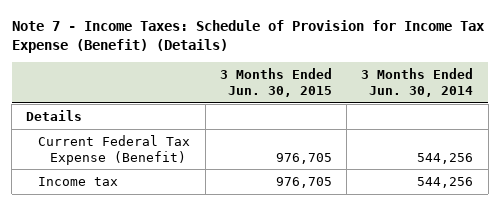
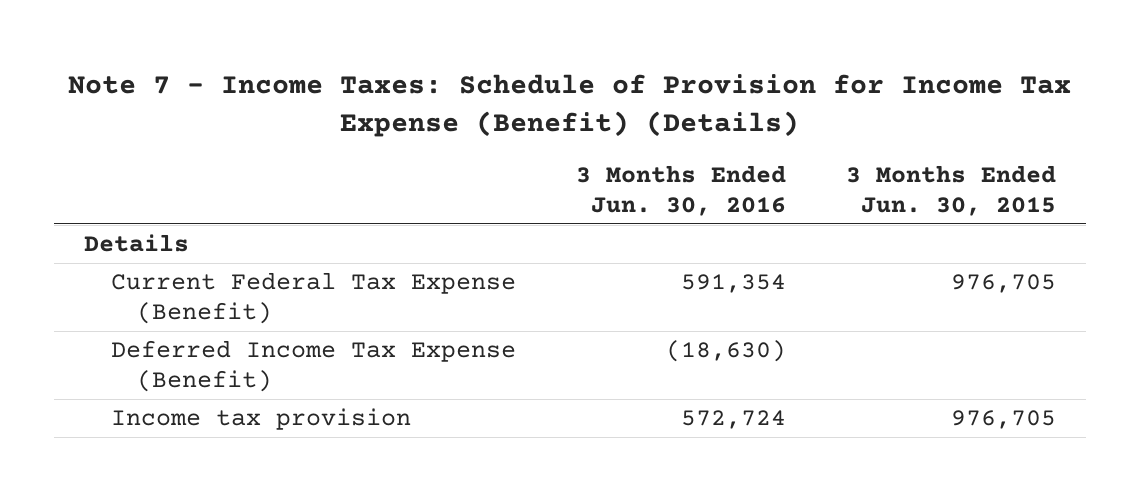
[361,68,474,97] 3 Months Ended Jun. 30, 2014 -> none
none -> [575,165,786,217] 3 Months Ended Jun. 30, 2016
none -> [110,340,516,393] Deferred Income Tax Expense (Benefit)
[38,176,119,186] Income tax -> [110,408,411,431] Income tax provision

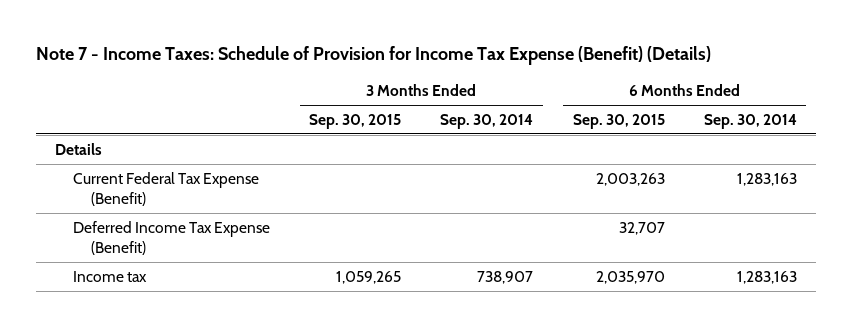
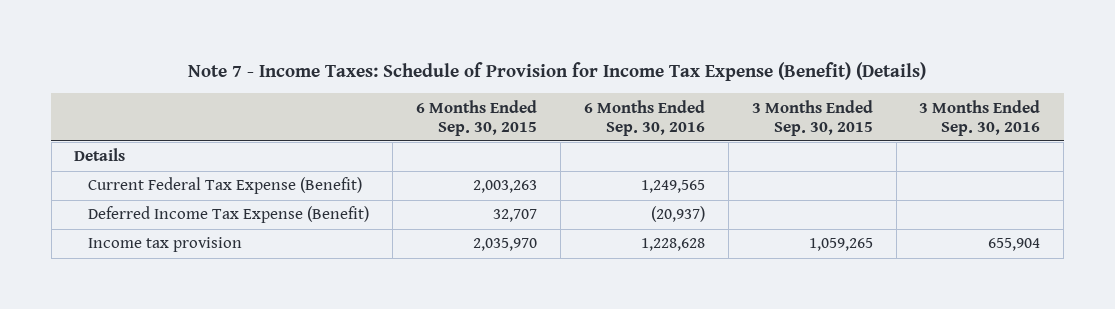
[440,113,534,129] Sep. 30, 2014 -> none
[703,113,797,129] Sep. 30, 2014 -> none
none -> [583,99,705,136] 6 Months Ended Sep. 30, 2016
none -> [919,99,1041,136] 3 Months Ended Sep. 30, 2016
[73,270,148,282] Income tax -> [88,237,243,253] Income tax provision

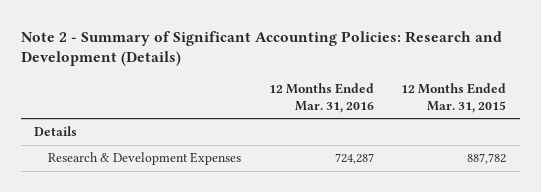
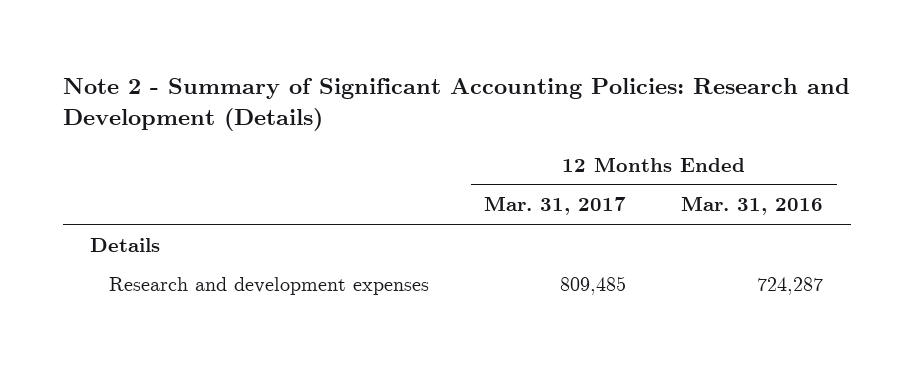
[401,83,507,113] 12 Months Ended Mar. 31, 2015 -> none
none -> [484,196,627,216] Mar. 31, 2017
[48,152,242,166] Research & Development Expenses -> [109,276,430,295] Research and development expenses

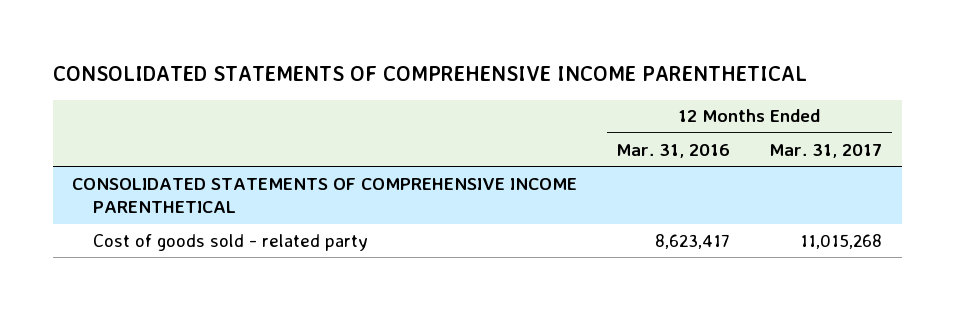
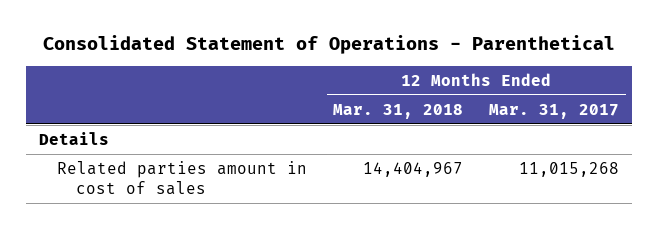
[52,66,807,82] CONSOLIDATED STATEMENTS OF COMPREHENSIVE INCOME PARENTHETICAL -> [43,34,616,54] Consolidated Statement of Operations - Parenthetical
[616,143,731,158] Mar. 31, 2016 -> none
none -> [333,103,464,119] Mar. 31, 2018
[72,177,578,214] CONSOLIDATED STATEMENTS OF COMPREHENSIVE INCOME PARENTHETICAL -> none
none -> [38,132,109,146] Details
[92,233,368,251] Cost of goods sold - related party -> [57,161,308,195] Related parties amount in cost of sales

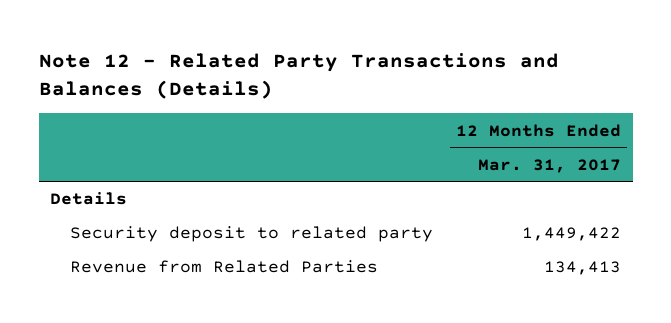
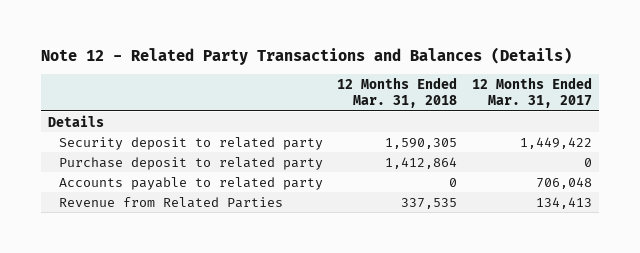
none -> [337,76,458,109] 12 Months Ended Mar. 31, 2018
none -> [58,156,323,170] Purchase deposit to related party
none -> [58,176,323,190] Accounts payable to related party

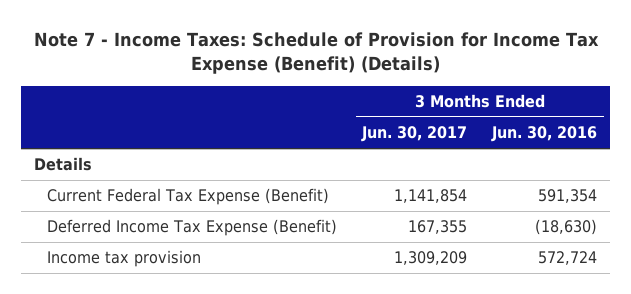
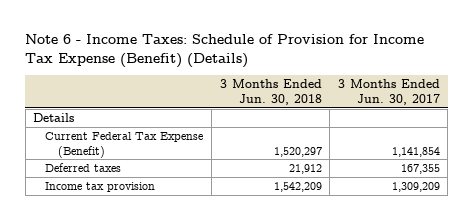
[33,31,599,75] Note 7 - Income Taxes: Schedule of Provision for Income Tax Expense (Benefit) (Details) -> [25,34,425,68] Note 6 - Income Taxes: Schedule of Provision for Income Tax Expense (Benefit) (Details)
[491,126,598,143] Jun. 30, 2016 -> none
none -> [219,79,322,105] 3 Months Ended Jun. 30, 2018
[47,219,338,237] Deferred Income Tax Expense (Benefit) -> [45,163,122,173] Deferred taxes

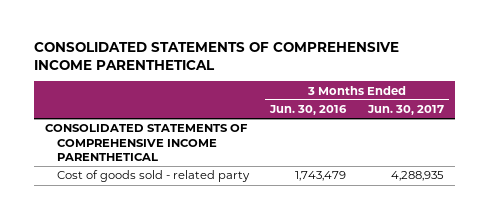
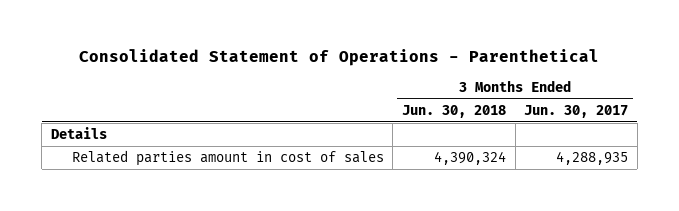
[33,41,399,70] CONSOLIDATED STATEMENTS OF COMPREHENSIVE INCOME PARENTHETICAL -> [79,49,600,67] Consolidated Statement of Operations - Parenthetical
[269,105,348,116] Jun. 30, 2016 -> none
none -> [401,104,506,118] Jun. 30, 2018
[44,124,248,161] CONSOLIDATED STATEMENTS OF COMPREHENSIVE INCOME PARENTHETICAL -> none
none -> [50,127,107,140] Details
[56,170,250,183] Cost of goods sold - related party -> [71,150,384,167] Related parties amount in cost of sales

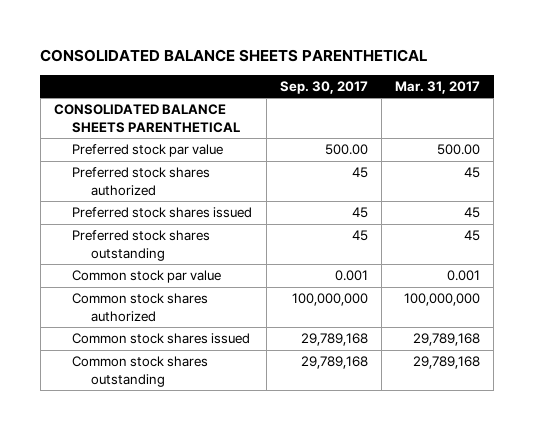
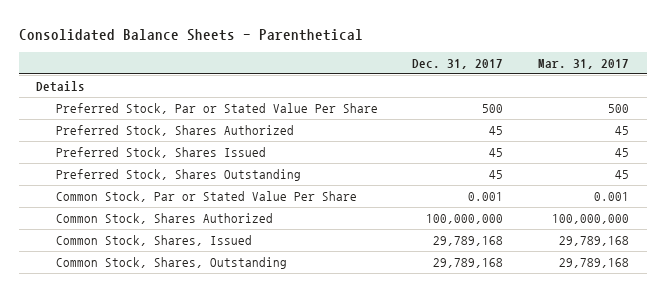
[40,49,428,63] CONSOLIDATED BALANCE SHEETS PARENTHETICAL -> [18,28,363,41] Consolidated Balance Sheets - Parenthetical
[279,80,368,94] Sep. 30, 2017 -> none
none -> [412,58,504,69] Dec. 31, 2017
[54,104,241,133] CONSOLIDATED BALANCE SHEETS PARENTHETICAL -> none
none -> [36,81,86,93] Details
[72,144,224,158] Preferred stock par value -> [55,103,378,115] Preferred Stock, Par or Stated Value Per Share
[436,144,480,156] 500.00 -> [608,104,630,114] 500
[72,167,211,196] Preferred stock shares authorized -> [55,125,294,137] Preferred Stock, Shares Authorized
[72,207,253,219] Preferred stock shares issued -> [55,147,266,159] Preferred Stock, Shares Issued
[72,230,211,261] Preferred stock shares outstanding -> [55,169,301,182] Preferred Stock, Shares Outstanding
[72,270,222,284] Common stock par value -> [55,191,357,203] Common Stock, Par or Stated Value Per Share
[72,293,209,322] Common stock shares authorized -> [55,213,273,225] Common Stock, Shares Authorized
[72,333,251,345] Common stock shares issued -> [55,235,252,247] Common Stock, Shares, Issued
[72,356,209,387] Common stock shares outstanding -> [55,257,287,270] Common Stock, Shares, Outstanding

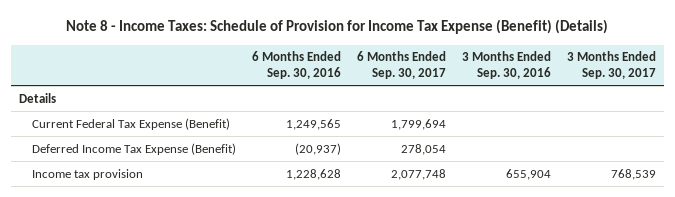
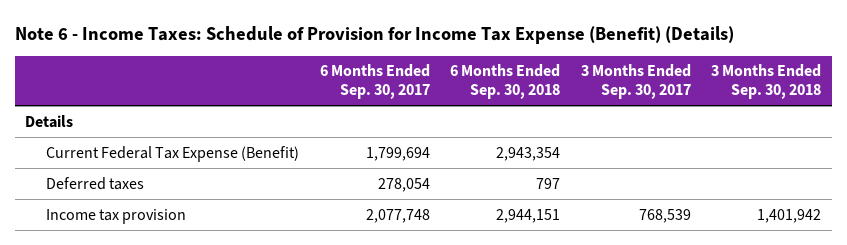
[66,19,609,35] Note 8 - Income Taxes: Schedule of Provision for Income Tax Expense (Benefit) (Details) -> [15,25,735,44] Note 6 - Income Taxes: Schedule of Provision for Income Tax Expense (Benefit) (Details)
[251,51,341,80] 6 Months Ended Sep. 30, 2016 -> none
[461,51,551,80] 3 Months Ended Sep. 30, 2016 -> none
none -> [450,64,561,100] 6 Months Ended Sep. 30, 2018
none -> [711,64,822,100] 3 Months Ended Sep. 30, 2018
[31,142,236,155] Deferred Income Tax Expense (Benefit) -> [45,176,144,190] Deferred taxes

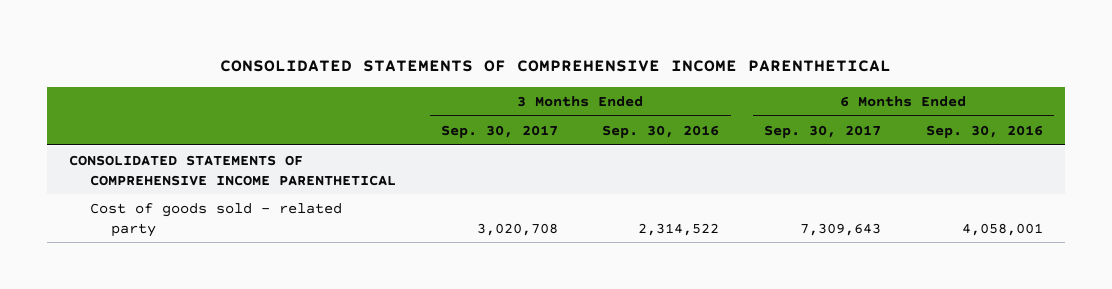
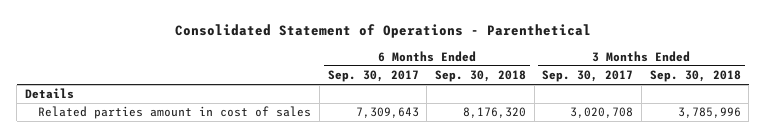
[220,60,892,73] CONSOLIDATED STATEMENTS OF COMPREHENSIVE INCOME PARENTHETICAL -> [174,24,591,39] Consolidated Statement of Operations - Parenthetical
[602,124,720,138] Sep. 30, 2016 -> none
[925,124,1043,138] Sep. 30, 2016 -> none
none -> [434,70,526,83] Sep. 30, 2018
none -> [649,70,741,83] Sep. 30, 2018
[69,155,397,186] CONSOLIDATED STATEMENTS OF COMPREHENSIVE INCOME PARENTHETICAL -> none
none -> [25,88,75,100] Details
[90,203,343,237] Cost of goods sold - related party -> [38,106,312,120] Related parties amount in cost of sales

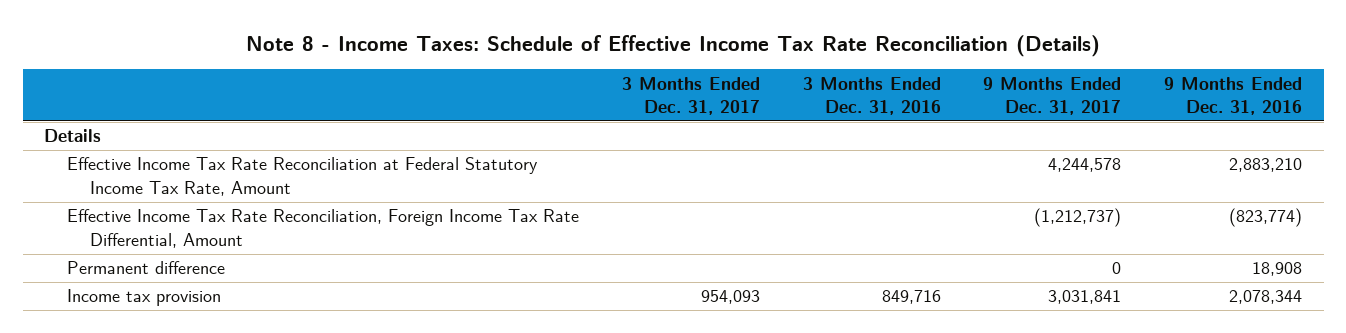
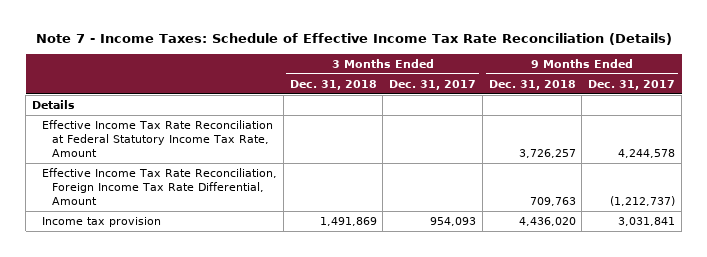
[246,35,1101,58] Note 8 - Income Taxes: Schedule of Effective Income Tax Rate Reconciliation (Details) -> [35,32,672,45] Note 7 - Income Taxes: Schedule of Effective Income Tax Rate Reconciliation (Details)
[802,76,941,116] 3 Months Ended Dec. 31, 2016 -> none
[1164,76,1303,116] 9 Months Ended Dec. 31, 2016 -> none
none -> [289,79,377,90] Dec. 31, 2018
none -> [488,79,576,90] Dec. 31, 2018
[67,261,226,275] Permanent difference -> none

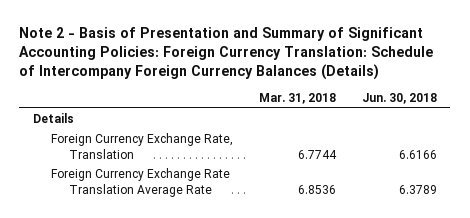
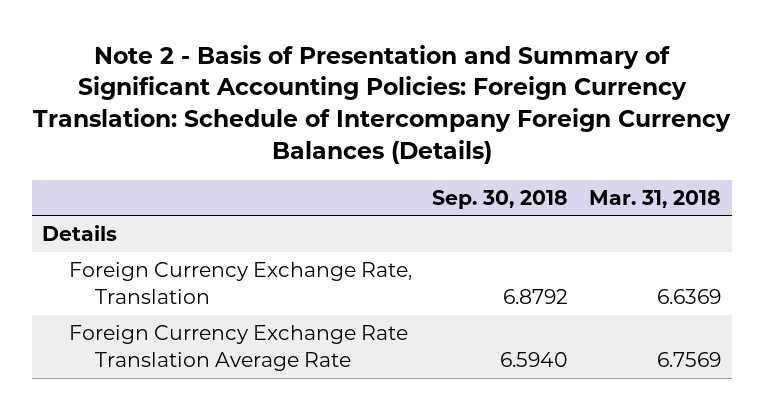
[362,93,438,105] Jun. 30, 2018 -> none
none -> [432,189,569,209] Sep. 30, 2018
[298,149,338,159] 6.7744 -> [657,288,722,304] 6.6369
[298,184,337,194] 6.8536 -> [657,351,722,367] 6.7569

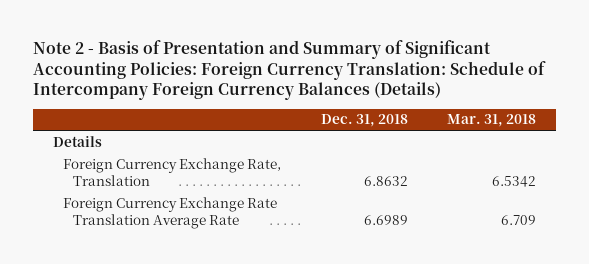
[432,189,569,209] Sep. 30, 2018 -> none
none -> [320,114,408,128] Dec. 31, 2018
[657,288,722,304] 6.6369 -> [492,175,537,187] 6.5342
[657,351,722,367] 6.7569 -> [501,214,537,225] 6.709

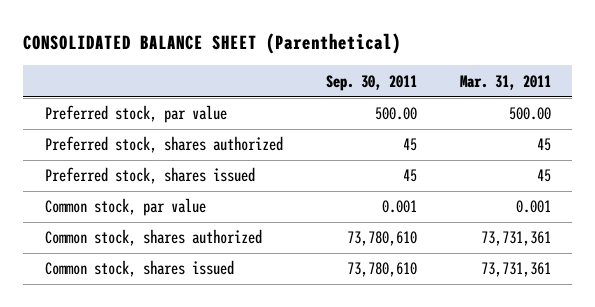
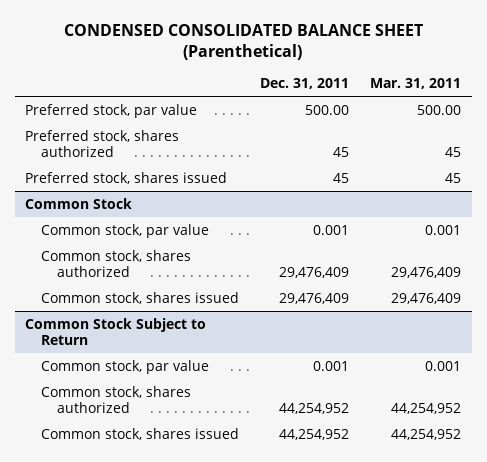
[23,32,402,54] CONSOLIDATED BALANCE SHEET (Parenthetical) -> [64,23,424,60] CONDENSED CONSOLIDATED BALANCE SHEET (Parenthetical)
[325,74,417,91] Sep. 30, 2011 -> none
none -> [260,78,350,90] Dec. 31, 2011
none -> [25,197,133,209] Common Stock
[480,231,551,247] 73,731,361 -> [391,266,462,278] 29,476,409
[480,262,551,278] 73,731,361 -> [391,292,462,304] 29,476,409
none -> [25,317,207,345] Common Stock Subject to Return
none -> [41,359,210,374] Common stock, par value
none -> [41,385,192,413] Common stock, shares authorized
none -> [41,427,240,440] Common stock, shares issued

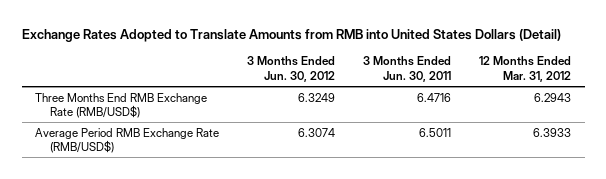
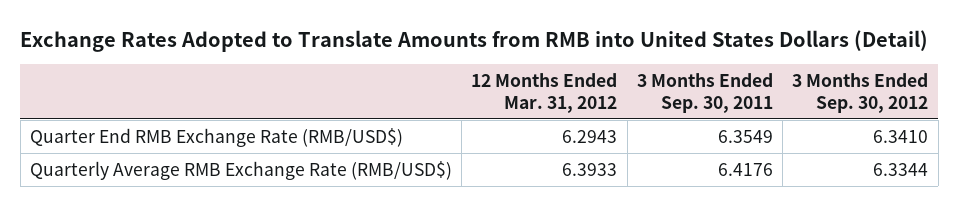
[247,56,336,82] 3 Months Ended Jun. 30, 2012 -> none
[363,56,452,82] 3 Months Ended Jun. 30, 2011 -> none
none -> [636,72,773,113] 3 Months Ended Sep. 30, 2011
none -> [792,72,929,113] 3 Months Ended Sep. 30, 2012
[35,92,208,119] Three Months End RMB Exchange Rate (RMB/USD$) -> [29,127,403,147] Quarter End RMB Exchange Rate (RMB/USD$)
[35,127,220,154] Average Period RMB Exchange Rate (RMB/USD$) -> [29,160,452,180] Quarterly Average RMB Exchange Rate (RMB/USD$)

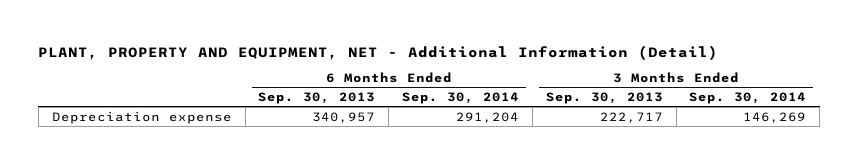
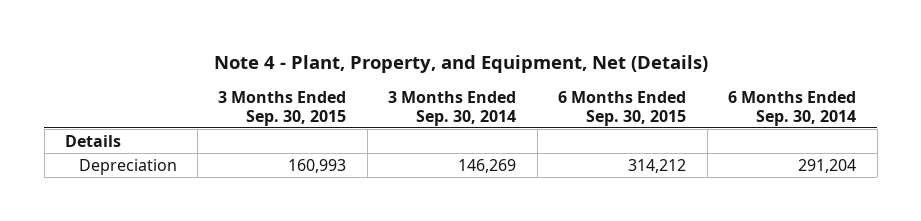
[38,44,719,60] PLANT, PROPERTY AND EQUIPMENT, NET - Additional Information (Detail) -> [213,55,708,74] Note 4 - Plant, Property, and Equipment, Net (Details)
[258,92,376,105] Sep. 30, 2013 -> none
[545,92,663,105] Sep. 30, 2013 -> none
none -> [218,90,347,126] 3 Months Ended Sep. 30, 2015
none -> [558,90,687,126] 6 Months Ended Sep. 30, 2015
none -> [65,134,122,147] Details
[51,110,232,124] Depreciation expense -> [78,158,177,175] Depreciation

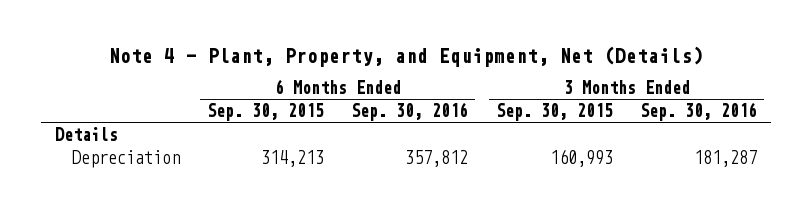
[388,90,517,126] 3 Months Ended Sep. 30, 2014 -> none
[728,90,857,126] 6 Months Ended Sep. 30, 2014 -> none
none -> [351,102,469,122] Sep. 30, 2016
none -> [640,102,758,122] Sep. 30, 2016
[628,158,687,173] 314,212 -> [261,149,325,167] 314,213

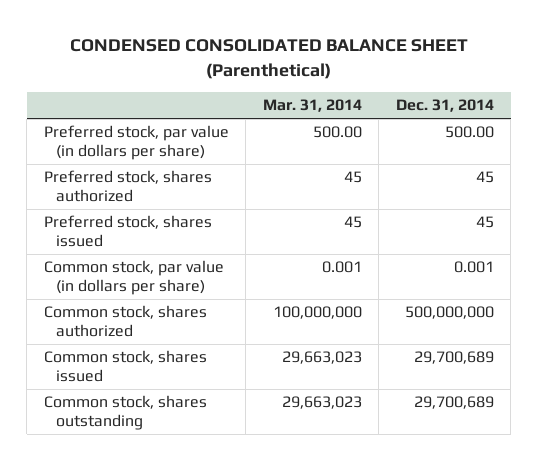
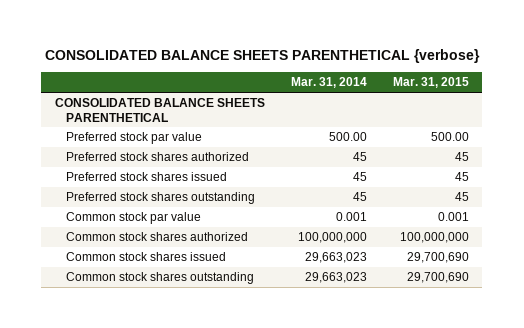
[69,39,468,79] CONDENSED CONSOLIDATED BALANCE SHEET (Parenthetical) -> [44,49,480,64] CONSOLIDATED BALANCE SHEETS PARENTHETICAL {verbose}
[395,99,494,113] Dec. 31, 2014 -> none
none -> [393,77,470,89] Mar. 31, 2015
none -> [54,98,265,122] CONSOLIDATED BALANCE SHEETS PARENTHETICAL
[43,125,229,161] Preferred stock, par value (in dollars per share) -> [65,132,202,145] Preferred stock par value
[43,170,212,203] Preferred stock, shares authorized -> [65,152,249,162] Preferred stock shares authorized
[43,215,212,248] Preferred stock, shares issued -> [65,172,227,182] Preferred stock shares issued
none -> [65,192,255,205] Preferred stock shares outstanding
[43,260,224,296] Common stock, par value (in dollars per share) -> [65,212,201,225] Common stock par value
[43,305,207,338] Common stock, shares authorized -> [65,232,248,242] Common stock shares authorized
[43,350,207,383] Common stock, shares issued -> [65,252,226,262] Common stock shares issued
[43,395,207,431] Common stock, shares outstanding -> [65,272,254,285] Common stock shares outstanding

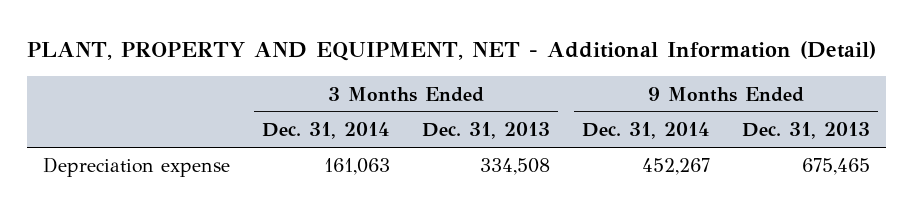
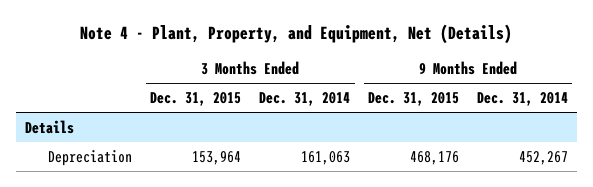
[27,41,877,62] PLANT, PROPERTY AND EQUIPMENT, NET - Additional Information (Detail) -> [80,24,513,45] Note 4 - Plant, Property, and Equipment, Net (Details)
[421,122,550,140] Dec. 31, 2013 -> none
[741,122,870,140] Dec. 31, 2013 -> none
none -> [150,92,242,107] Dec. 31, 2015
none -> [367,92,459,107] Dec. 31, 2015
none -> [24,119,74,134] Details
[43,157,231,178] Depreciation expense -> [48,149,133,166] Depreciation

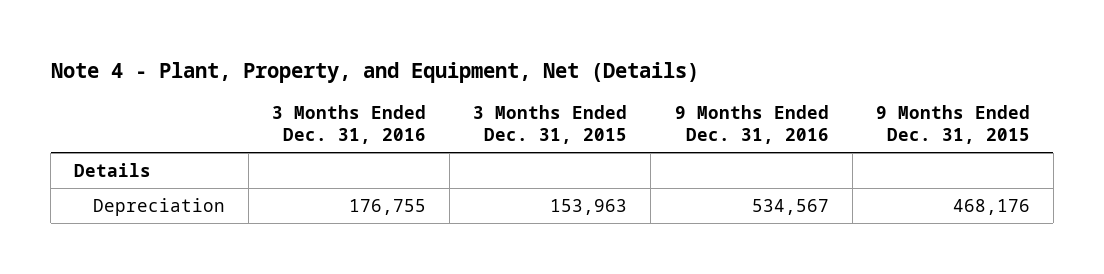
[259,92,351,107] Dec. 31, 2014 -> none
[476,92,568,107] Dec. 31, 2014 -> none
none -> [271,105,426,145] 3 Months Ended Dec. 31, 2016
none -> [674,105,829,145] 9 Months Ended Dec. 31, 2016
[192,150,242,165] 153,964 -> [550,198,628,215] 153,963

